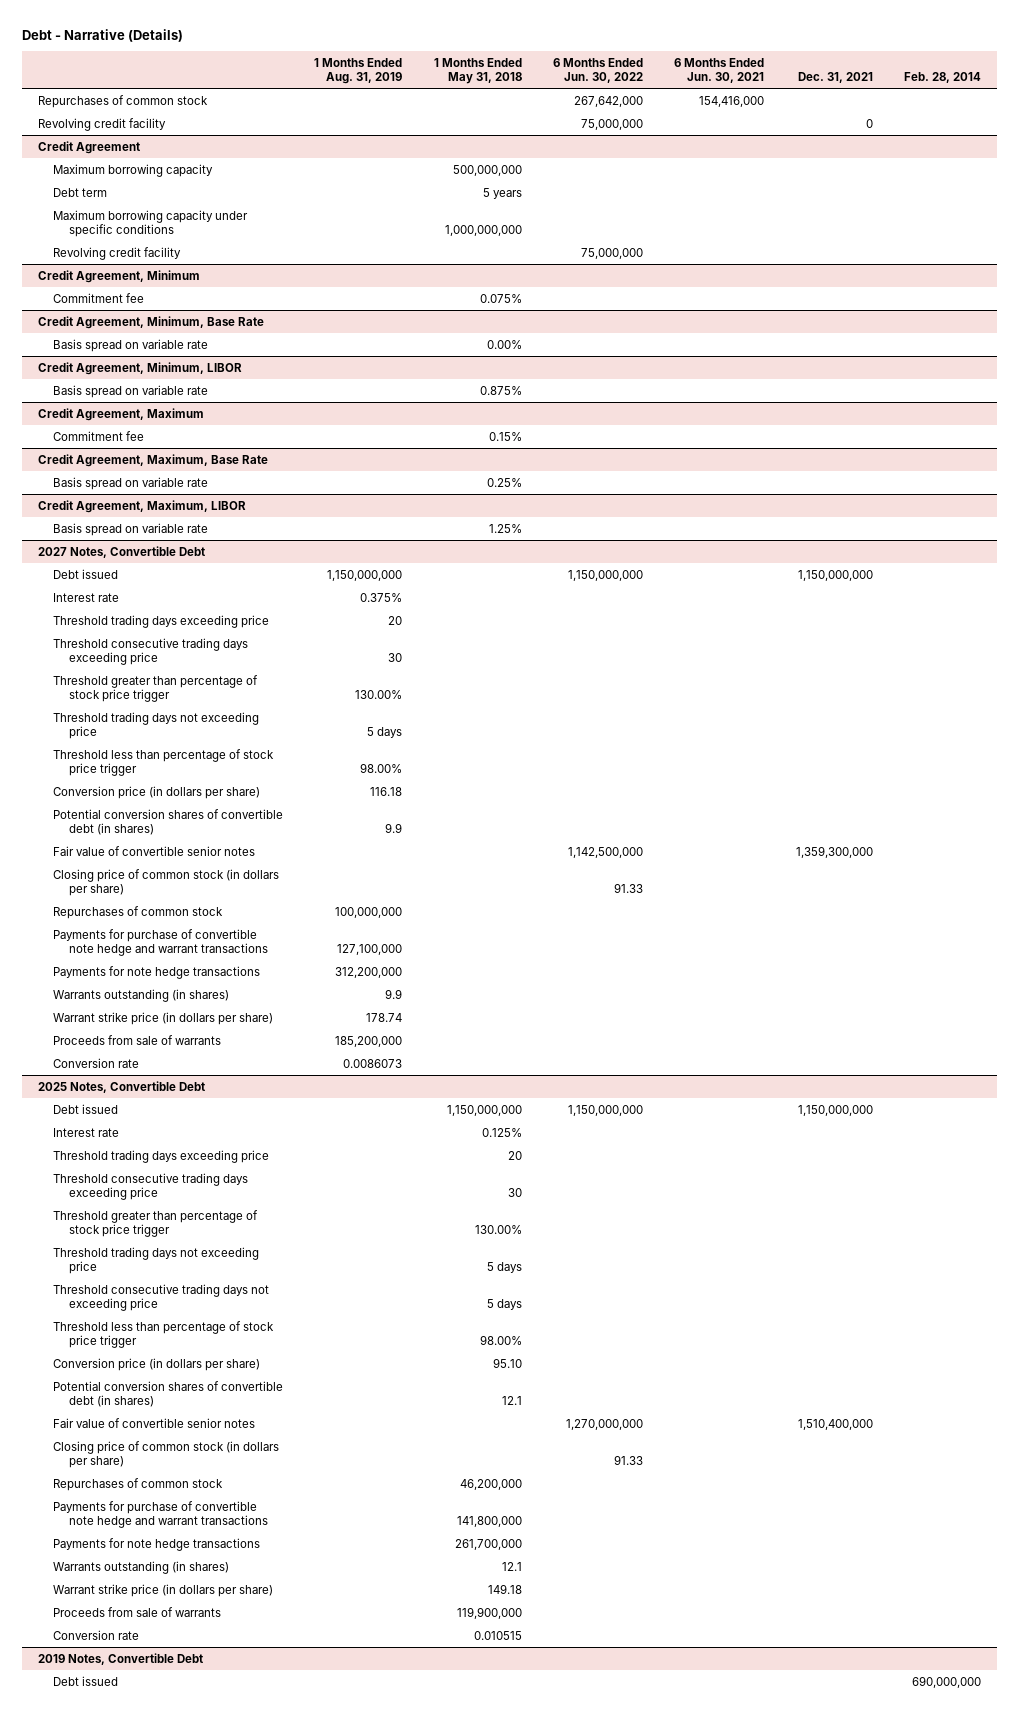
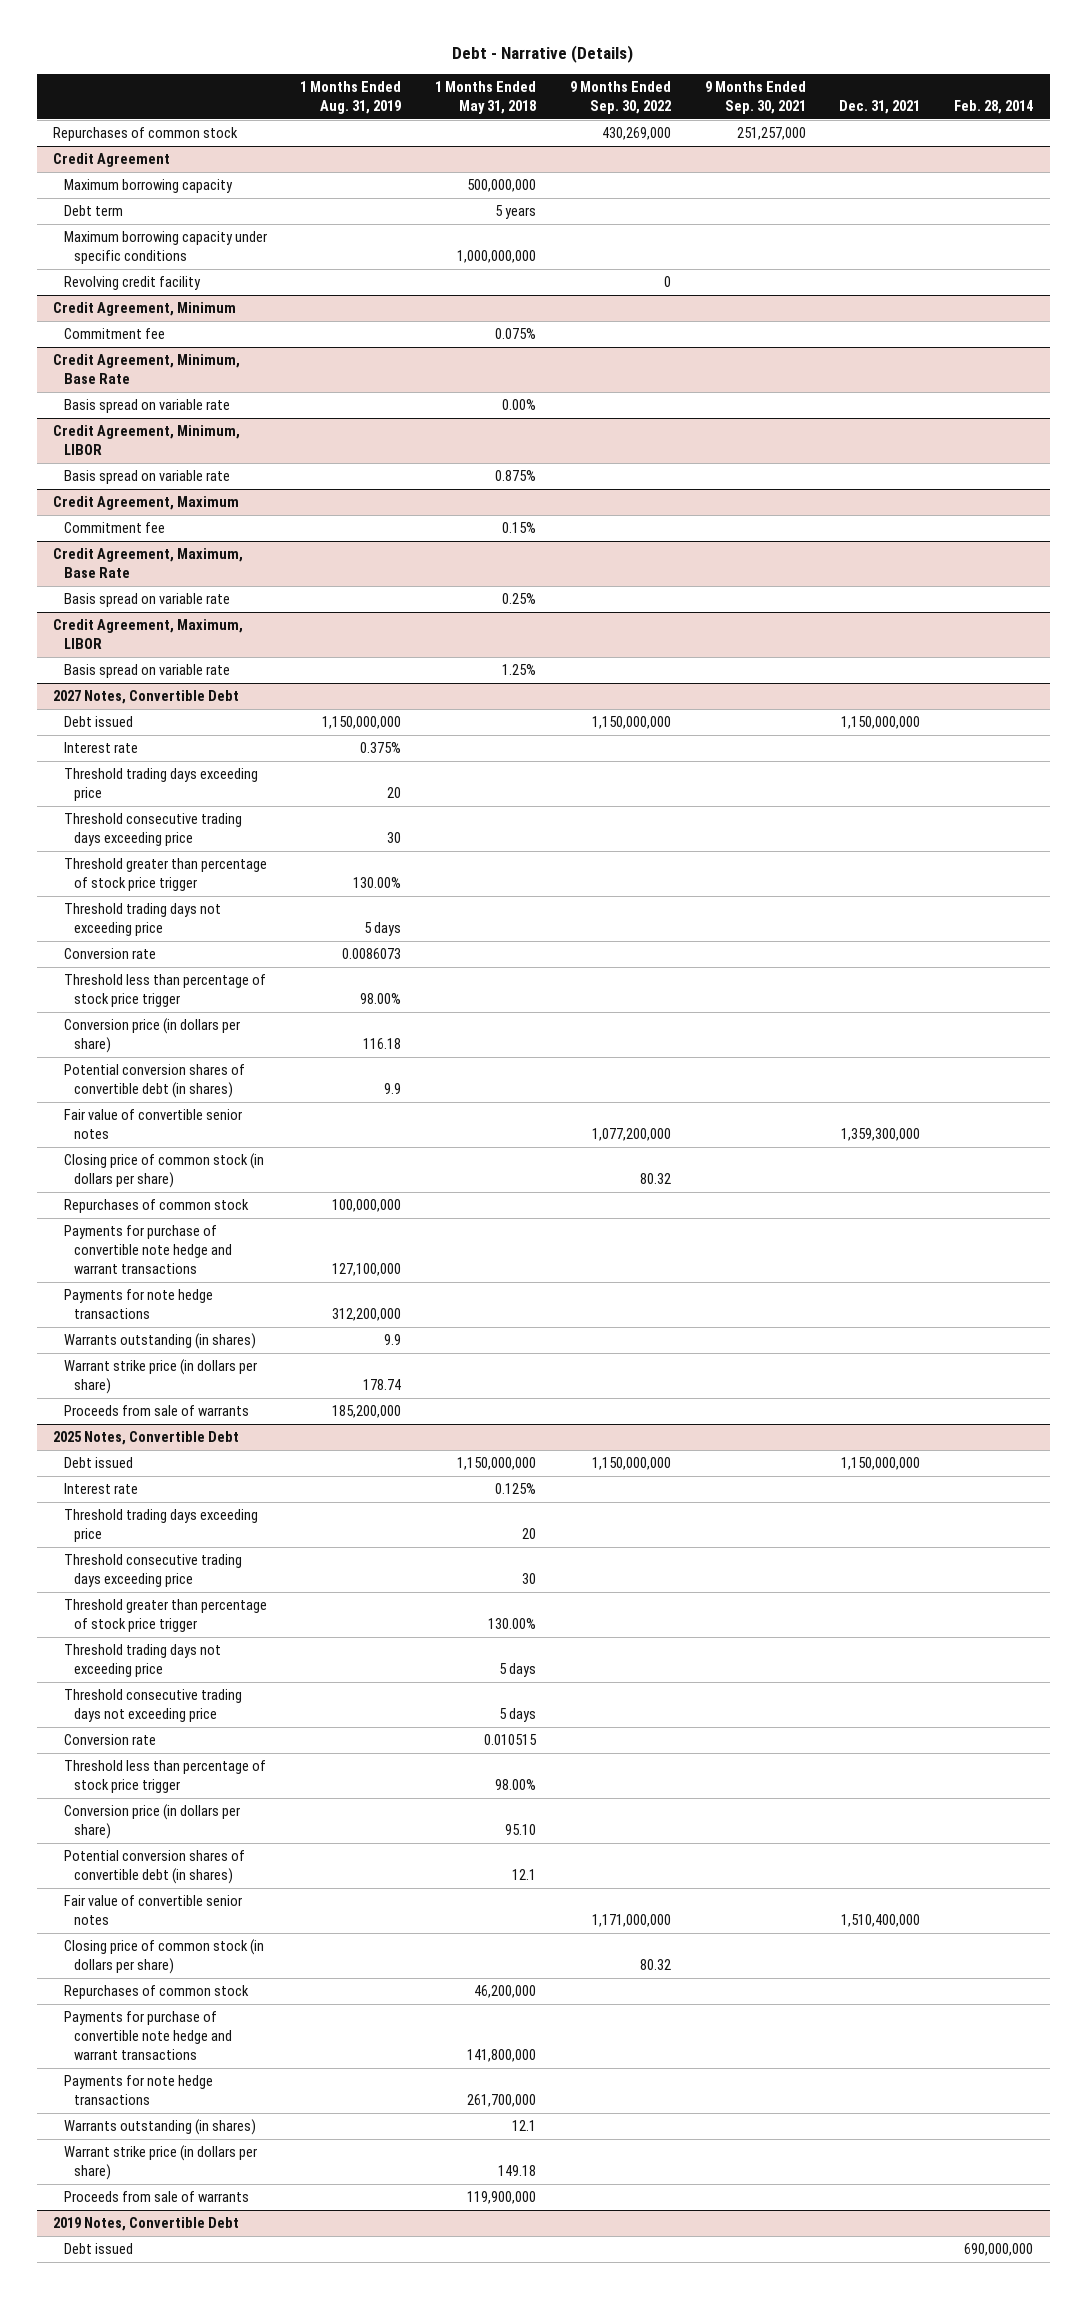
[553,57,644,84] 6 Months Ended Jun. 30, 2022 -> none
[674,57,765,84] 6 Months Ended Jun. 30, 2021 -> none
none -> [569,80,671,114] 9 Months Ended Sep. 30, 2022
none -> [704,80,806,114] 9 Months Ended Sep. 30, 2021
[37,117,166,131] Revolving credit facility -> none
[53,1057,140,1068] Conversion rate -> [63,948,156,960] Conversion rate
[53,1629,140,1640] Conversion rate -> [63,1734,156,1746] Conversion rate

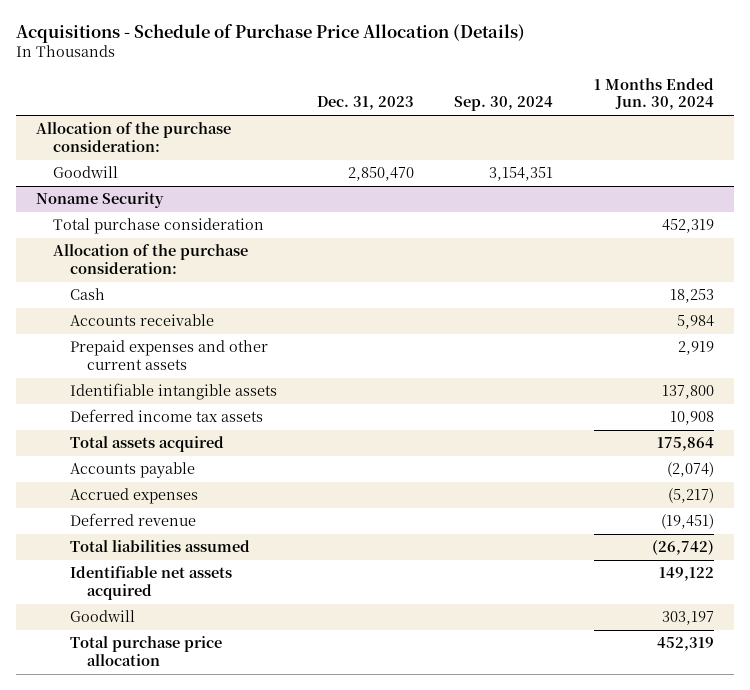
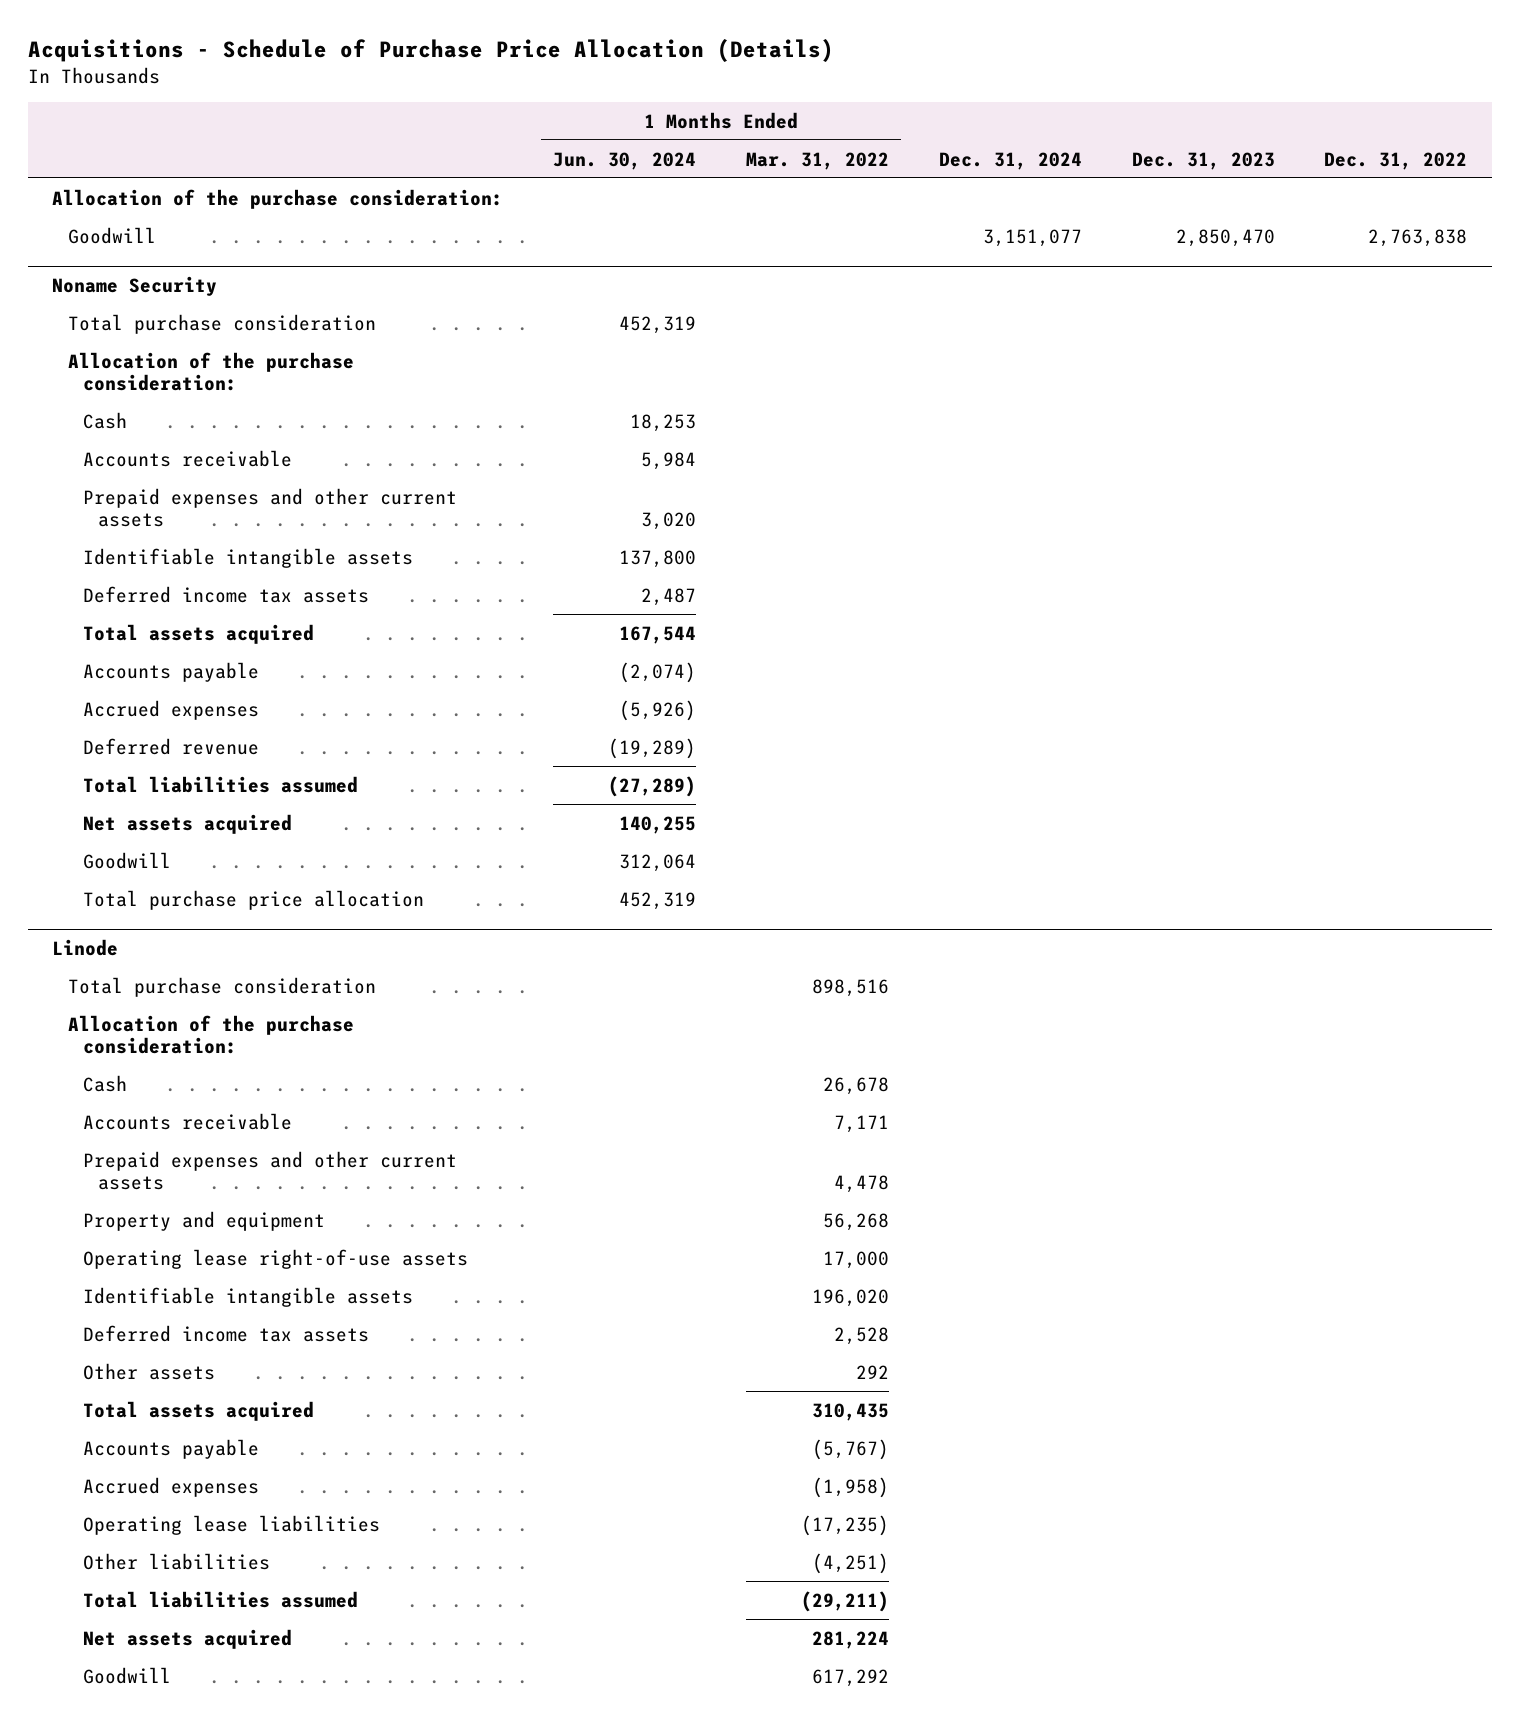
[454,96,554,112] Sep. 30, 2024 -> none
none -> [746,151,890,170] Mar. 31, 2022
none -> [938,151,1082,170] Dec. 31, 2024
none -> [1324,151,1468,170] Dec. 31, 2022
[677,341,714,356] 2,919 -> [641,512,697,531] 3,020
[669,411,714,426] 10,908 -> [641,587,697,606] 2,487
[656,437,714,452] 175,864 -> [619,625,697,644] 167,544
[667,488,714,504] (5,217) -> [619,699,697,721] (5,926)
[660,514,714,530] (19,451) -> [608,737,697,759] (19,289)
[651,540,714,556] (26,742) -> [608,775,697,797] (27,289)
[69,566,232,600] Identifiable net assets acquired -> [83,813,293,834] Net assets acquired
[658,567,714,582] 149,122 -> [619,815,697,834] 140,255
[661,611,714,626] 303,197 -> [619,853,697,872] 312,064
none -> [52,938,119,956] Linode
none -> [67,976,376,997] Total purchase consideration
none -> [67,1014,354,1055] Allocation of the purchase consideration:
none -> [83,1074,128,1092] Cash
none -> [83,1112,293,1130] Accounts receivable
none -> [83,1150,458,1191] Prepaid expenses and other current assets
none -> [83,1210,326,1231] Property and equipment
none -> [83,1248,469,1269] Operating lease right-of-use assets
none -> [83,1286,414,1307] Identifiable intangible assets
none -> [83,1324,370,1342] Deferred income tax assets
none -> [83,1362,216,1380] Other assets
none -> [83,1400,315,1421] Total assets acquired
none -> [83,1438,260,1459] Accounts payable
none -> [83,1476,260,1497] Accrued expenses
none -> [83,1514,381,1535] Operating lease liabilities
none -> [83,1552,271,1570] Other liabilities
none -> [83,1590,359,1608] Total liabilities assumed
none -> [83,1628,293,1649] Net assets acquired
none -> [83,1666,172,1684] Goodwill

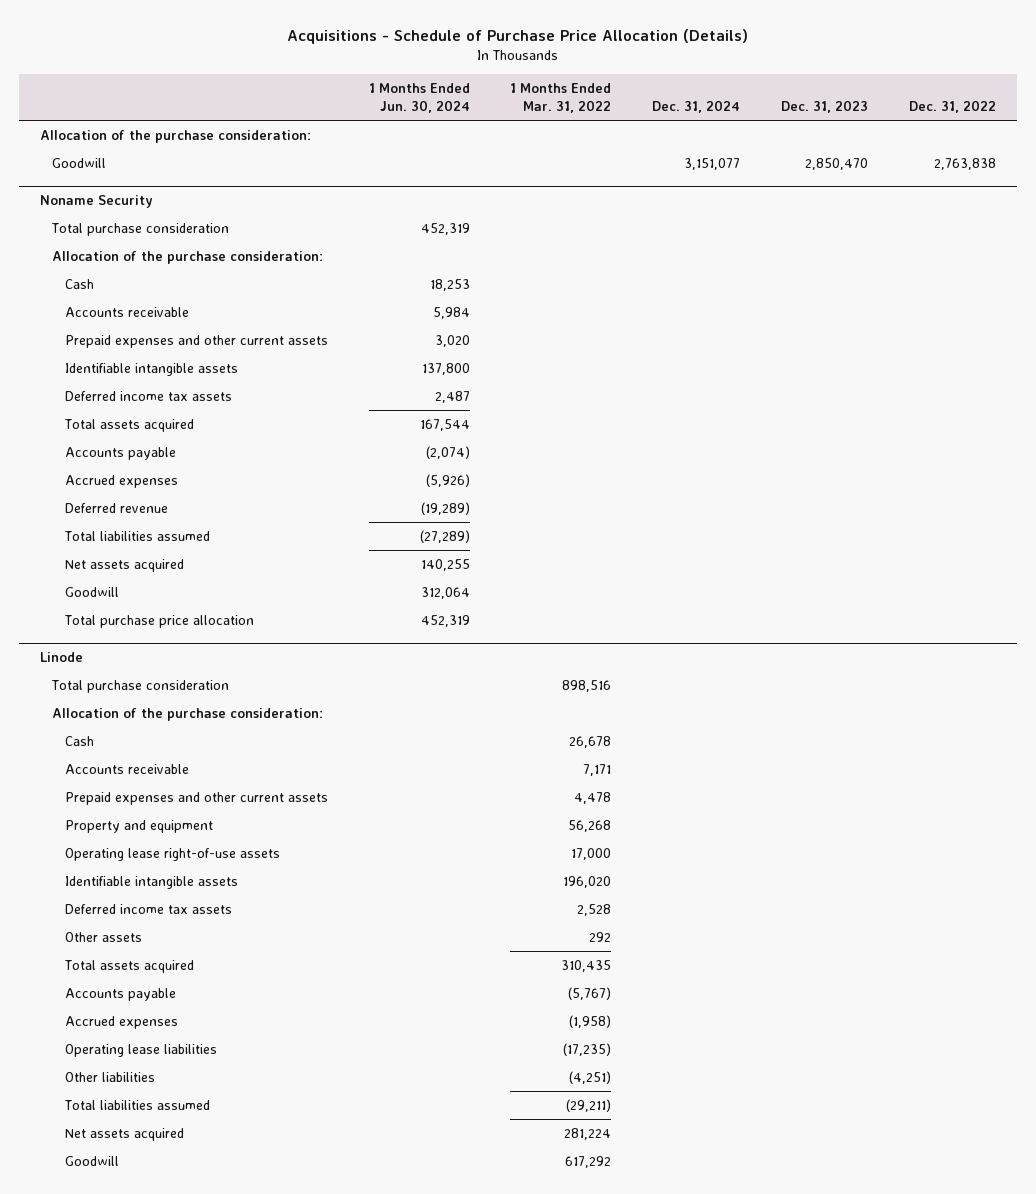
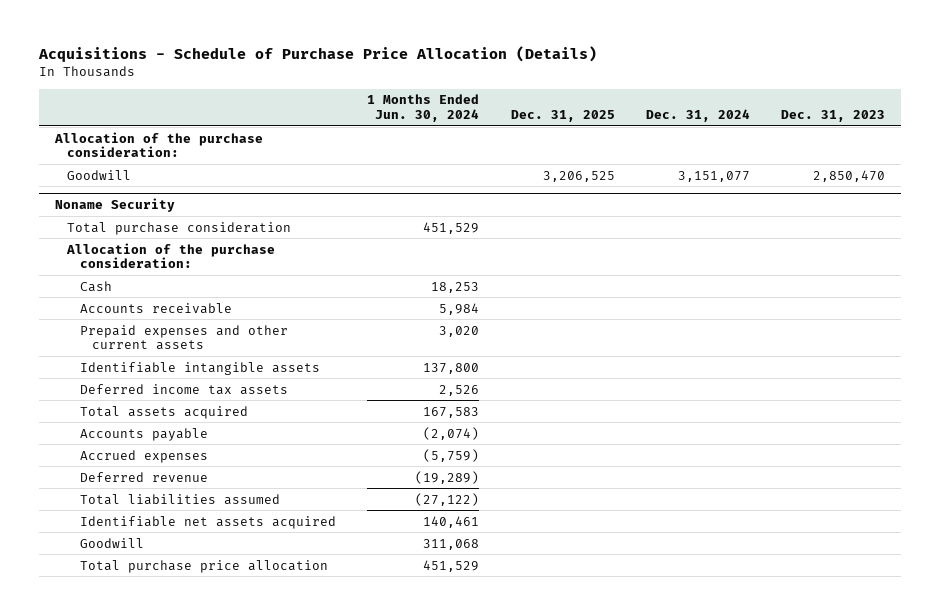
[510,82,612,113] 1 Months Ended Mar. 31, 2022 -> none
[909,99,997,113] Dec. 31, 2022 -> none
none -> [510,110,615,123] Dec. 31, 2025
[420,222,470,235] 452,319 -> [423,221,480,234] 451,529
[434,390,470,403] 2,487 -> [439,384,480,396] 2,526
[419,418,470,431] 167,544 -> [423,406,480,418] 167,583
[425,473,470,487] (5,926) -> [423,448,480,462] (5,759)
[39,651,83,662] Linode -> none
[51,679,230,693] Total purchase consideration -> none
[52,707,324,721] Allocation of the purchase consideration: -> none
[64,735,94,746] Cash -> none
[64,763,189,774] Accounts receivable -> none
[64,791,328,805] Prepaid expenses and other current assets -> none
[64,819,213,833] Property and equipment -> none
[64,847,280,861] Operating lease right-of-use assets -> none
[64,875,238,889] Identifiable intangible assets -> none
[64,903,232,914] Deferred income tax assets -> none
[64,931,142,942] Other assets -> none
[63,959,194,973] Total assets acquired -> none
[64,987,176,1001] Accounts payable -> none
[64,1015,178,1029] Accrued expenses -> none
[64,1043,217,1057] Operating lease liabilities -> none
[64,1071,155,1082] Other liabilities -> none
[63,1099,210,1110] Total liabilities assumed -> none
[64,1127,184,1141] Net assets acquired -> none
[64,1155,119,1166] Goodwill -> none
[419,529,470,543] (27,289) -> [415,492,480,506] (27,122)
[64,558,184,572] Net assets acquired -> [79,515,336,529] Identifiable net assets acquired
[420,558,470,571] 140,255 -> [423,515,480,528] 140,461
[420,586,470,599] 312,064 -> [423,538,480,550] 311,068
[420,614,470,627] 452,319 -> [423,559,480,572] 451,529

